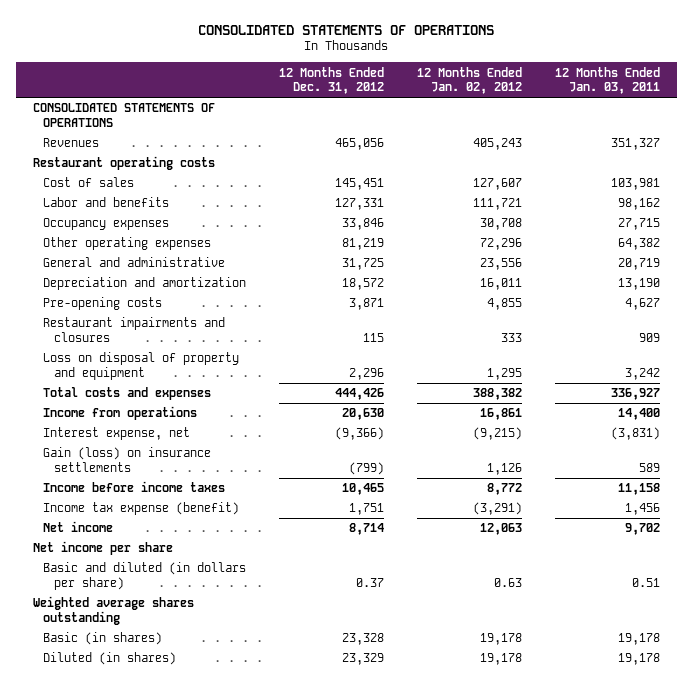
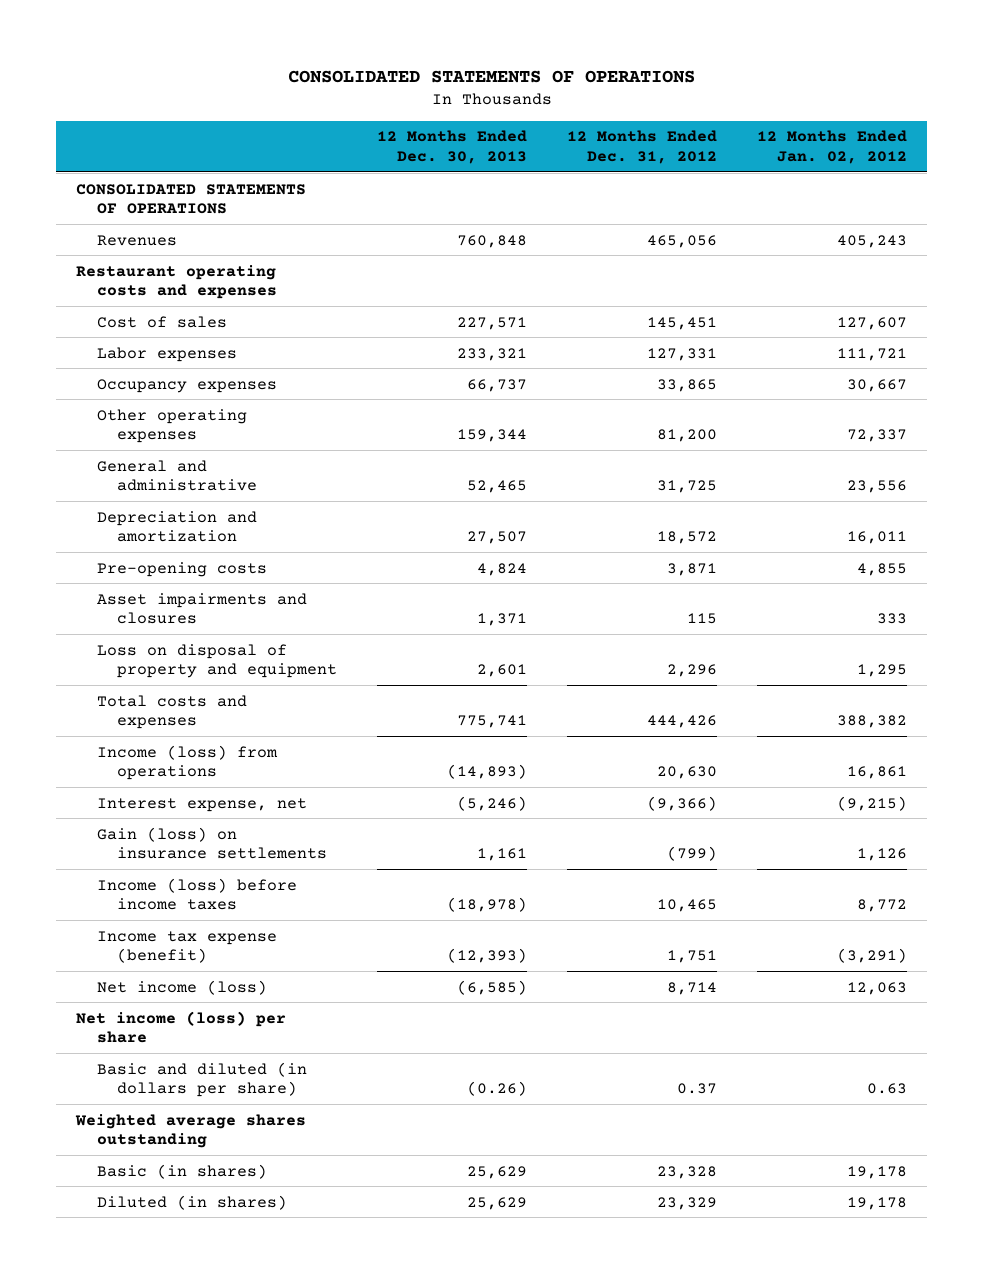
[555,66,661,95] 12 Months Ended Jan. 03, 2011 -> none
none -> [376,130,527,164] 12 Months Ended Dec. 30, 2013
[32,156,215,171] Restaurant operating costs -> [76,264,277,299] Restaurant operating costs and expenses
[43,197,170,208] Labor and benefits -> [96,346,237,362] Labor expenses
[342,218,385,231] 33,846 -> [657,378,718,392] 33,865
[480,218,523,231] 30,708 -> [847,378,908,392] 30,667
[342,238,385,251] 81,219 -> [657,428,718,442] 81,200
[480,238,523,251] 72,296 -> [847,428,908,442] 72,337
[43,317,226,342] Restaurant impairments and closures -> [96,592,307,624] Asset impairments and closures
[43,406,198,421] Income from operations -> [96,744,278,780] Income (loss) from operations
[43,481,226,493] Income before income taxes -> [96,877,297,910] Income (loss) before income taxes
[43,521,114,533] Net income -> [96,979,267,995] Net income (loss)
[32,541,173,556] Net income per share -> [76,1010,287,1043] Net income (loss) per share

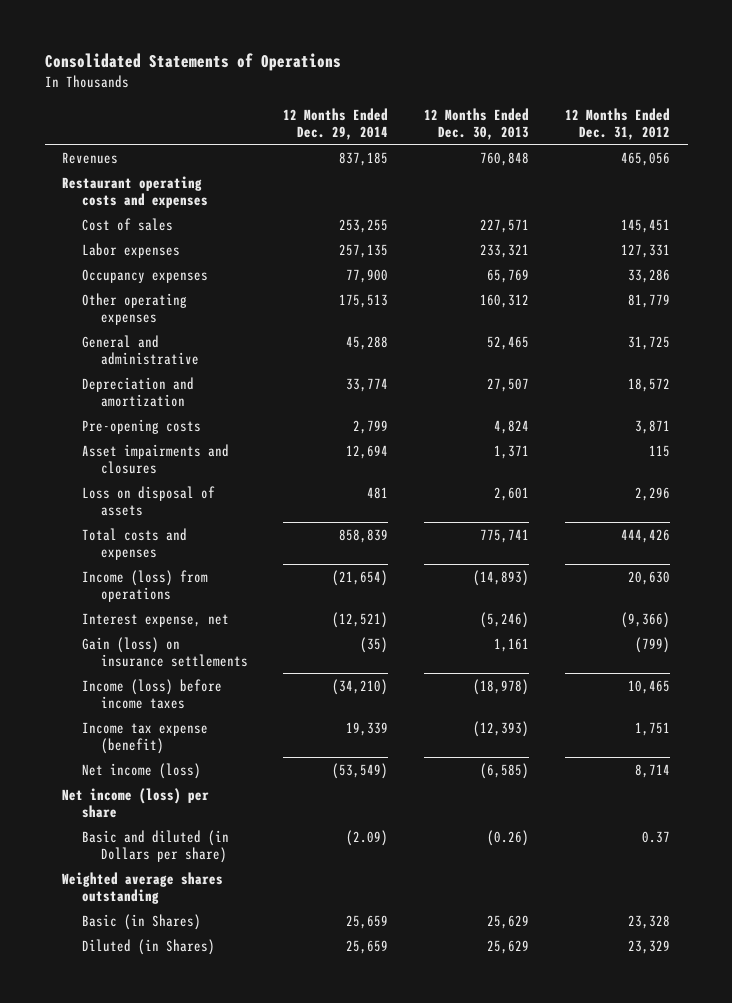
[287,70,695,84] CONSOLIDATED STATEMENTS OF OPERATIONS -> [44,53,341,72] Consolidated Statements of Operations
[757,130,908,164] 12 Months Ended Jan. 02, 2012 -> none
none -> [283,107,389,140] 12 Months Ended Dec. 29, 2014
[76,183,307,214] CONSOLIDATED STATEMENTS OF OPERATIONS -> none
[466,378,527,392] 66,737 -> [487,268,530,283] 65,769
[657,378,718,392] 33,865 -> [627,268,670,283] 33,286
[456,428,527,442] 159,344 -> [480,293,530,308] 160,312
[657,428,718,442] 81,200 -> [627,293,670,308] 81,779
[96,643,337,678] Loss on disposal of property and equipment -> [81,485,215,516] Loss on disposal of assets
[96,1061,307,1097] Basic and diluted (in dollars per share) -> [81,829,229,863] Basic and diluted (in Dollars per share)
[96,1163,267,1179] Basic (in shares) -> [81,913,201,930] Basic (in Shares)
[96,1194,287,1210] Diluted (in shares) -> [81,938,215,955] Diluted (in Shares)

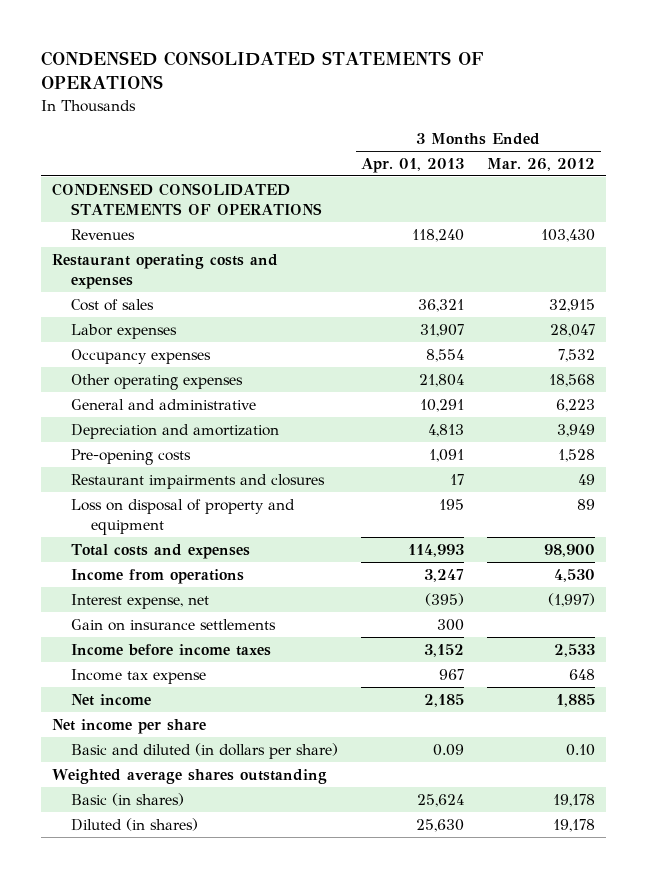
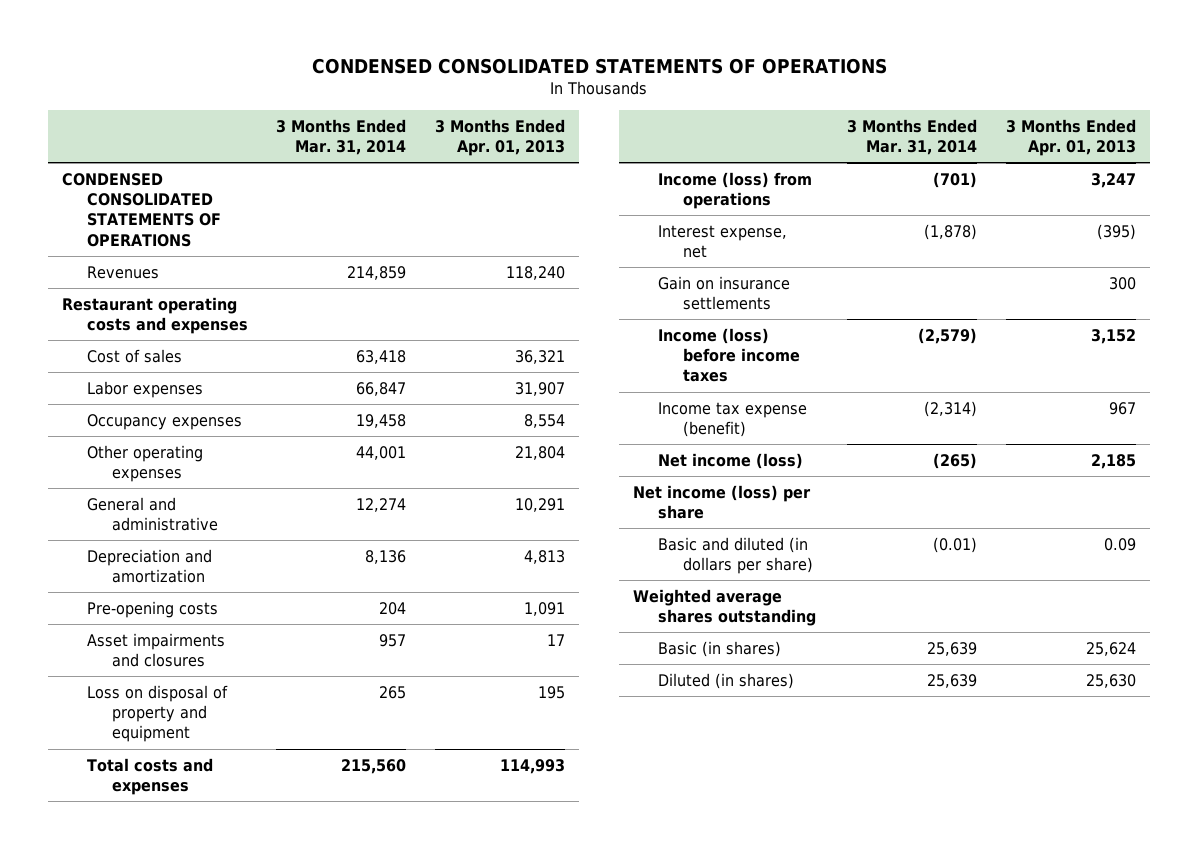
[487,157,596,171] Mar. 26, 2012 -> none
none -> [276,118,407,156] 3 Months Ended Mar. 31, 2014
[71,473,326,489] Restaurant impairments and closures -> [86,632,225,668] Asset impairments and closures
[71,568,245,584] Income from operations -> [657,171,812,210] Income (loss) from operations
[71,643,272,656] Income before income taxes -> [657,327,800,383] Income (loss) before income taxes
[71,668,207,684] Income tax expense -> [657,401,807,438] Income tax expense (benefit)
[71,693,152,706] Net income -> [657,452,803,469] Net income (loss)
[51,718,206,734] Net income per share -> [633,484,812,520] Net income (loss) per share

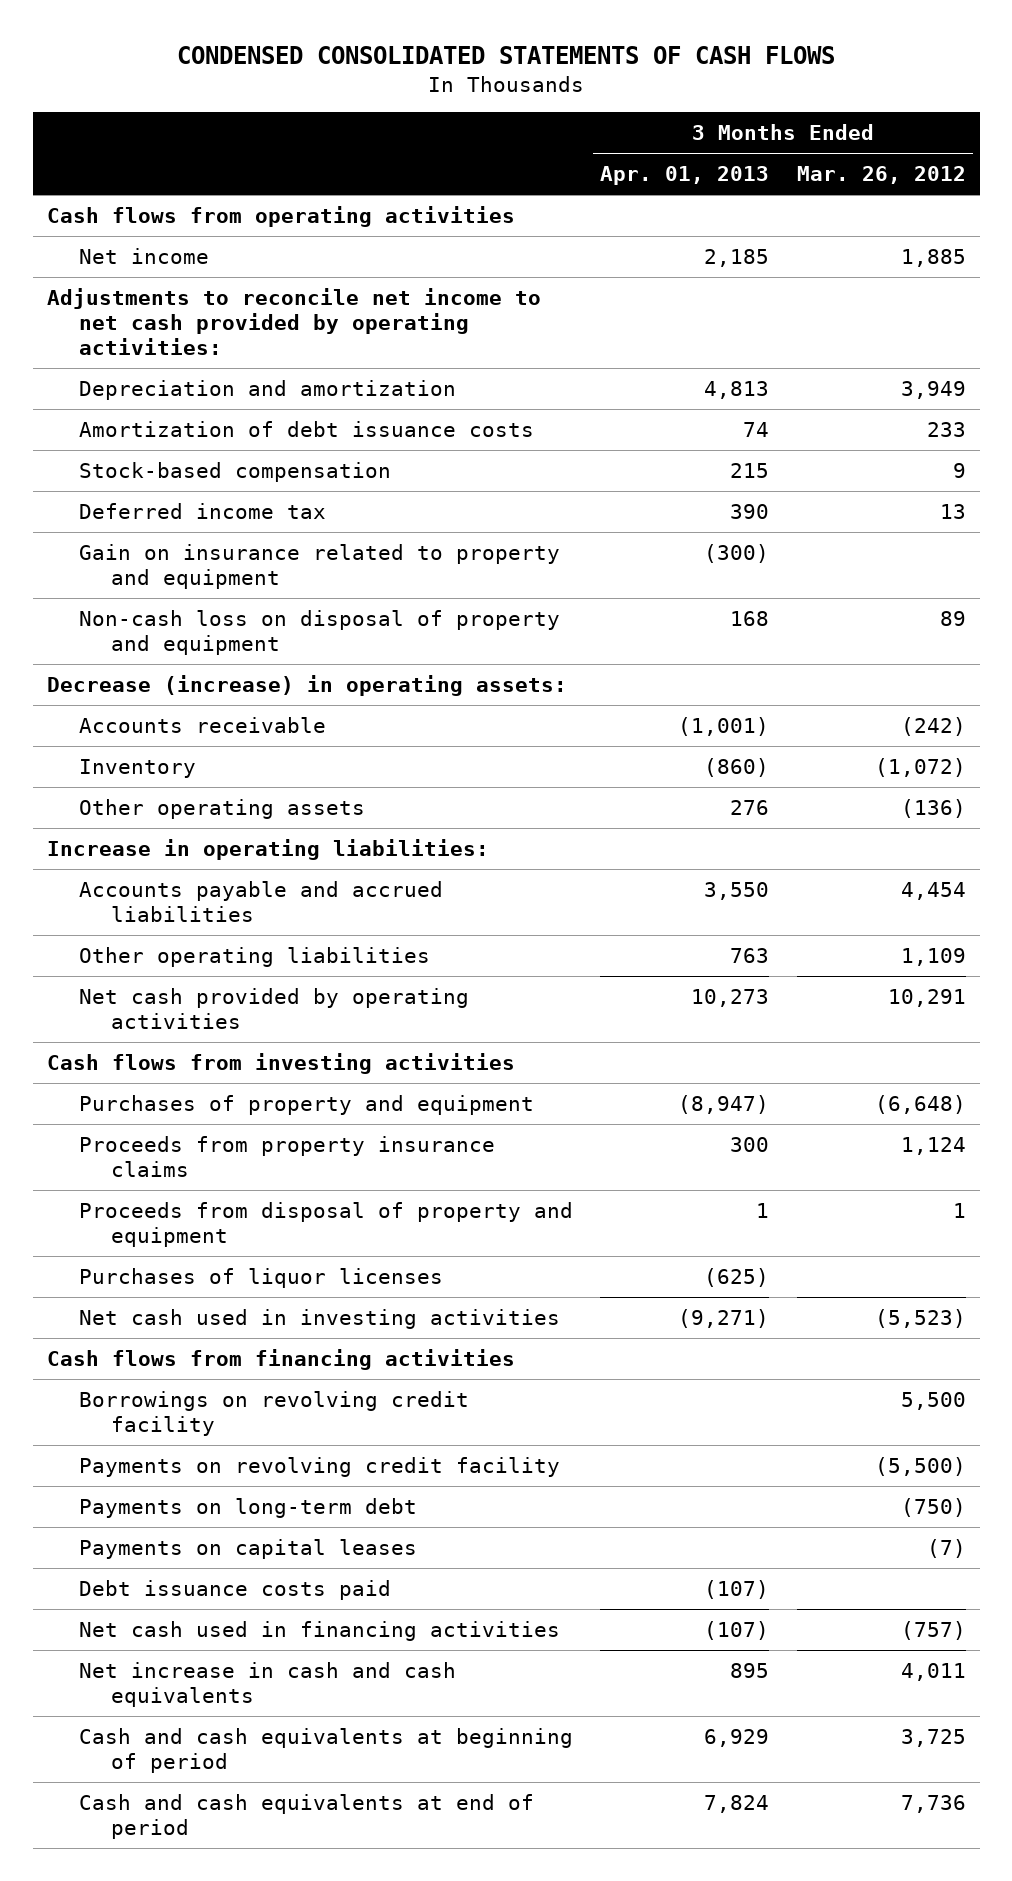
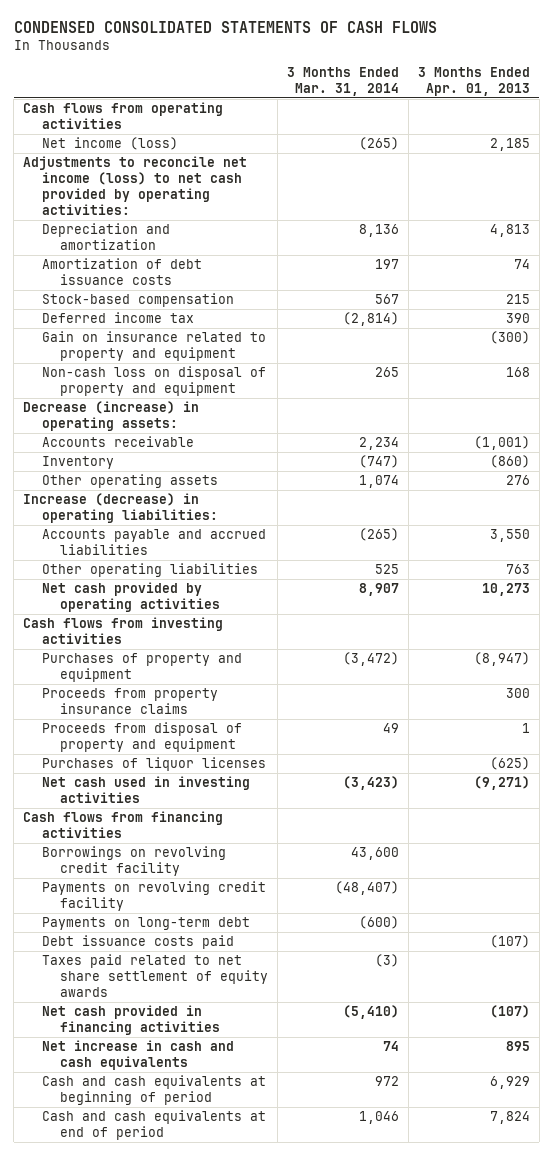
[796,166,966,185] Mar. 26, 2012 -> none
none -> [286,66,399,96] 3 Months Ended Mar. 31, 2014
[78,247,209,264] Net income -> [41,137,178,151] Net income (loss)
[46,287,541,356] Adjustments to reconcile net income to net cash provided by operating activities: -> [23,156,248,216] Adjustments to reconcile net income (loss) to net cash provided by operating activities:
[46,838,489,860] Increase in operating liabilities: -> [23,493,218,524] Increase (decrease) in operating liabilities:
[78,1538,417,1559] Payments on capital leases -> none
none -> [41,954,268,998] Taxes paid related to net share settlement of equity awards
[78,1620,560,1641] Net cash used in financing activities -> [41,1005,220,1036] Net cash provided in financing activities

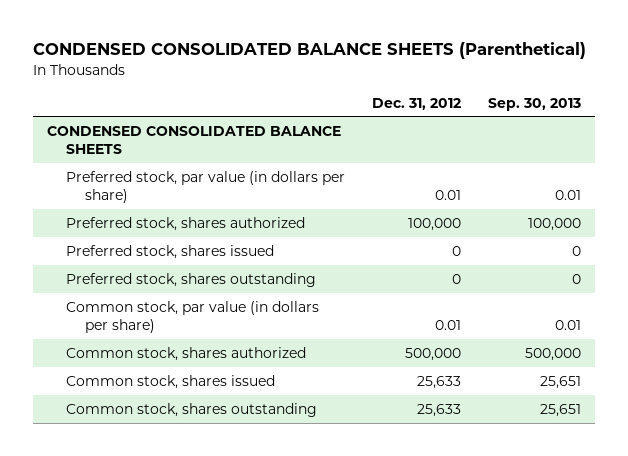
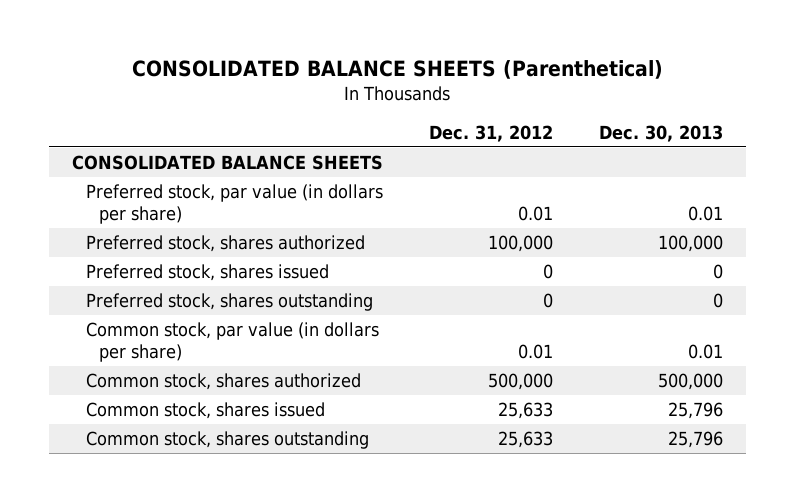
[33,42,587,60] CONDENSED CONSOLIDATED BALANCE SHEETS (Parenthetical) -> [132,60,664,80] CONSOLIDATED BALANCE SHEETS (Parenthetical)
[488,97,582,111] Sep. 30, 2013 -> none
none -> [599,124,724,142] Dec. 30, 2013
[46,125,341,154] CONDENSED CONSOLIDATED BALANCE SHEETS -> [71,154,383,170] CONSOLIDATED BALANCE SHEETS

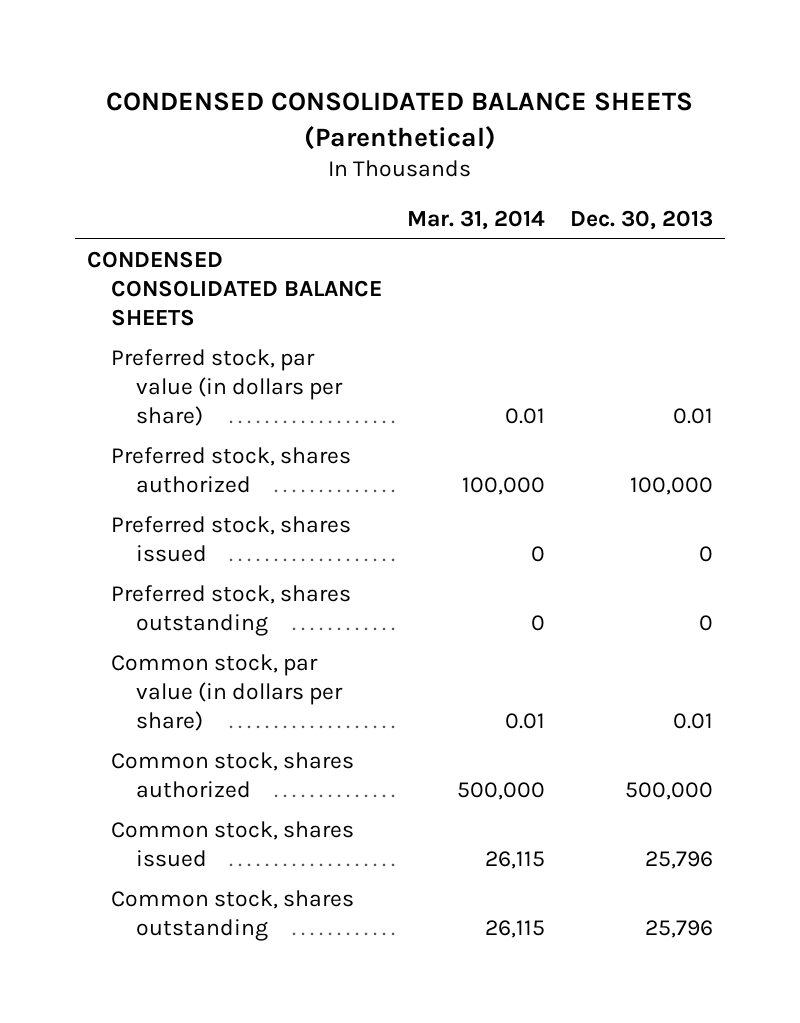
[132,60,664,80] CONSOLIDATED BALANCE SHEETS (Parenthetical) -> [106,92,694,150] CONDENSED CONSOLIDATED BALANCE SHEETS (Parenthetical)
[428,124,553,142] Dec. 31, 2012 -> none
none -> [407,210,546,231] Mar. 31, 2014
[71,154,383,170] CONSOLIDATED BALANCE SHEETS -> [87,250,383,327] CONDENSED CONSOLIDATED BALANCE SHEETS

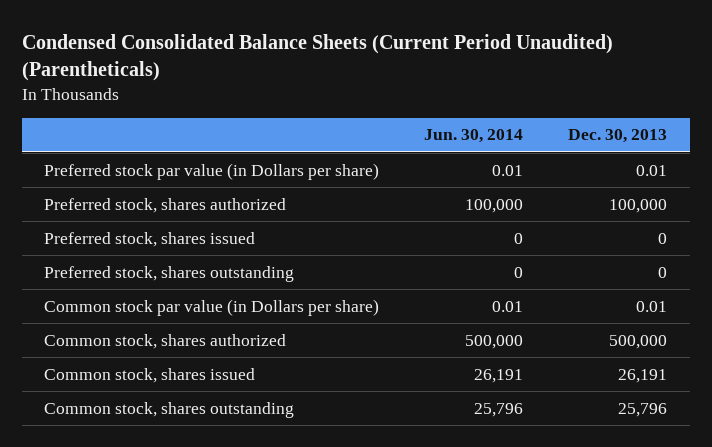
[106,92,694,150] CONDENSED CONSOLIDATED BALANCE SHEETS (Parenthetical) -> [21,34,613,82] Condensed Consolidated Balance Sheets (Current Period Unaudited) (Parentheticals)
[407,210,546,231] Mar. 31, 2014 -> none
none -> [424,129,524,144] Jun. 30, 2014
[87,250,383,327] CONDENSED CONSOLIDATED BALANCE SHEETS -> none
[111,348,343,427] Preferred stock, par value (in dollars per share) -> [44,162,380,180] Preferred stock par value (in Dollars per share)
[111,653,343,732] Common stock, par value (in dollars per share) -> [44,298,380,316] Common stock par value (in Dollars per share)
[645,851,714,870] 25,796 -> [618,368,668,383] 26,191

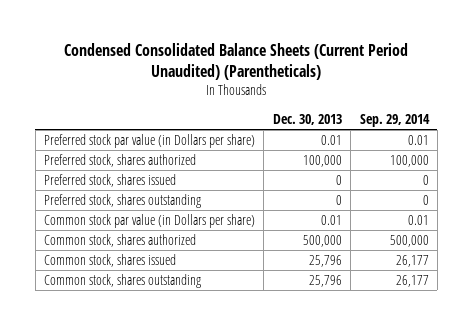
[424,129,524,144] Jun. 30, 2014 -> none
none -> [359,113,430,127] Sep. 29, 2014
[618,368,668,383] 26,191 -> [308,255,342,268] 25,796

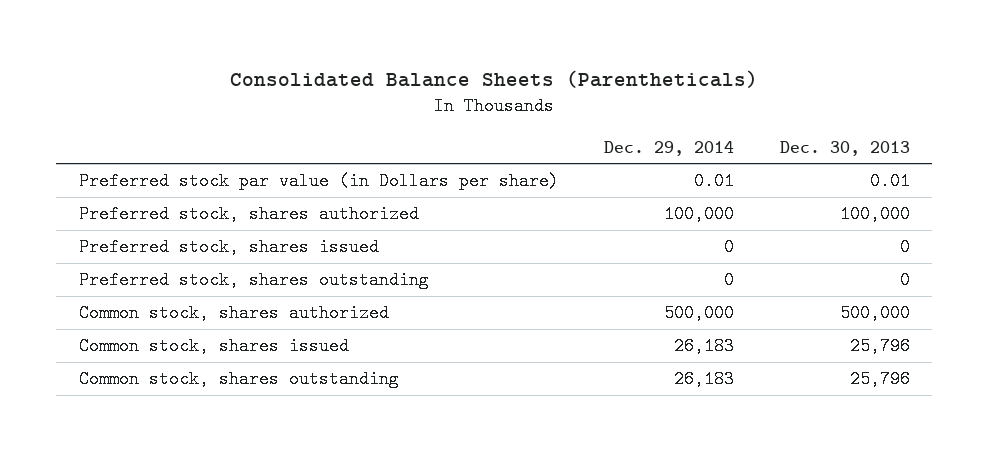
[64,43,409,81] Condensed Consolidated Balance Sheets (Current Period Unaudited) (Parentheticals) -> [230,69,759,88] Consolidated Balance Sheets (Parentheticals)
[359,113,430,127] Sep. 29, 2014 -> none
none -> [604,140,735,156] Dec. 29, 2014
[44,214,256,229] Common stock par value (in Dollars per share) -> none

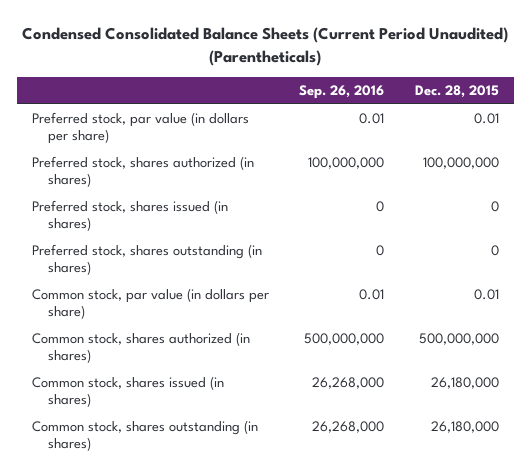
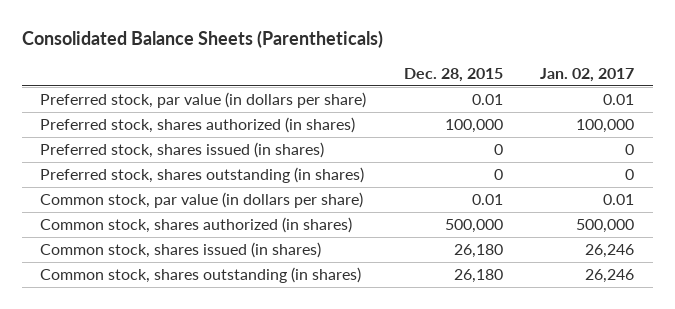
[22,27,509,66] Condensed Consolidated Balance Sheets (Current Period Unaudited) (Parentheticals) -> [21,30,383,49] Consolidated Balance Sheets (Parentheticals)
[299,84,385,99] Sep. 26, 2016 -> none
none -> [540,67,635,82] Jan. 02, 2017
[422,157,499,170] 100,000,000 -> [444,119,503,134] 100,000
[418,333,499,346] 500,000,000 -> [444,219,503,234] 500,000
[430,377,499,390] 26,180,000 -> [453,244,503,259] 26,180
[430,421,499,434] 26,180,000 -> [453,269,503,284] 26,180

